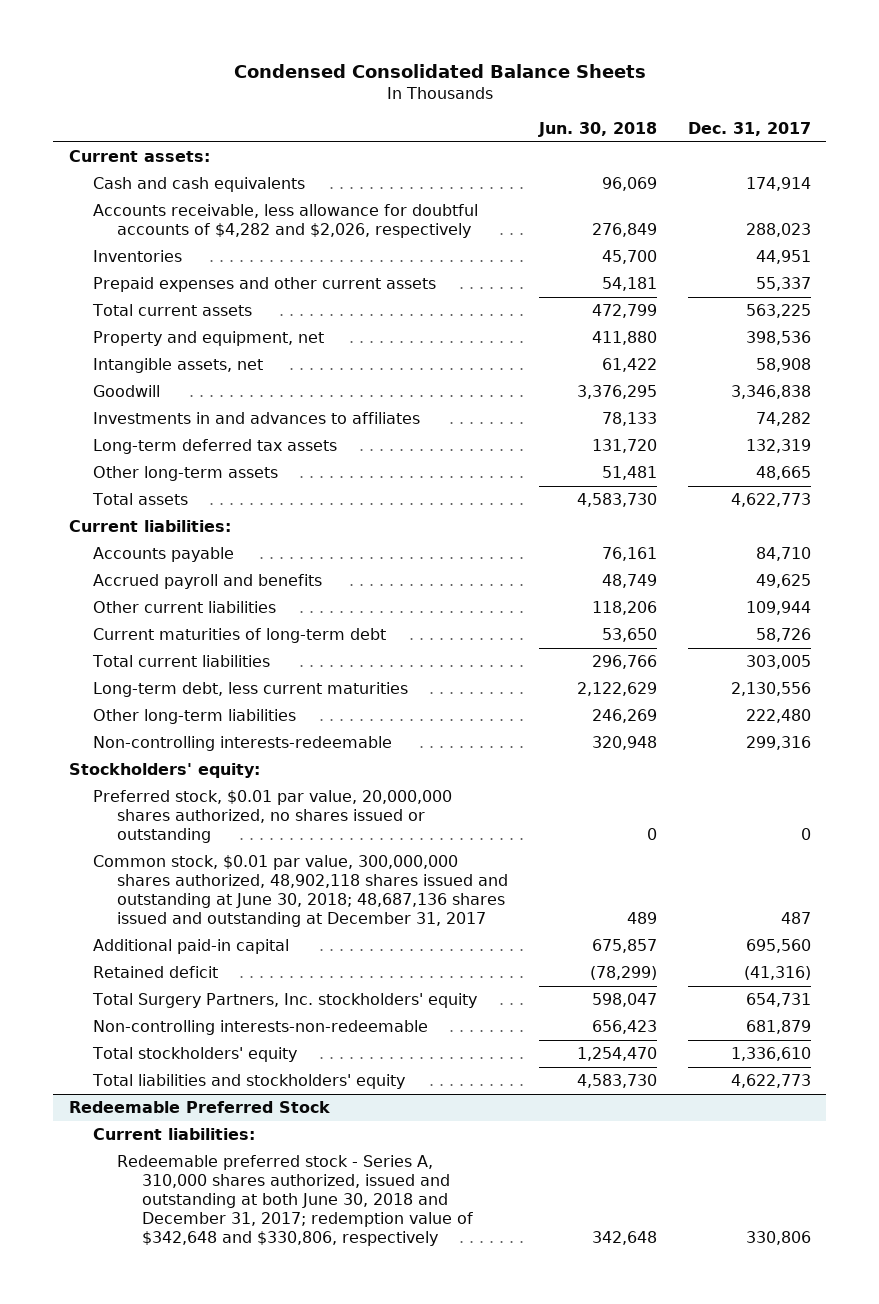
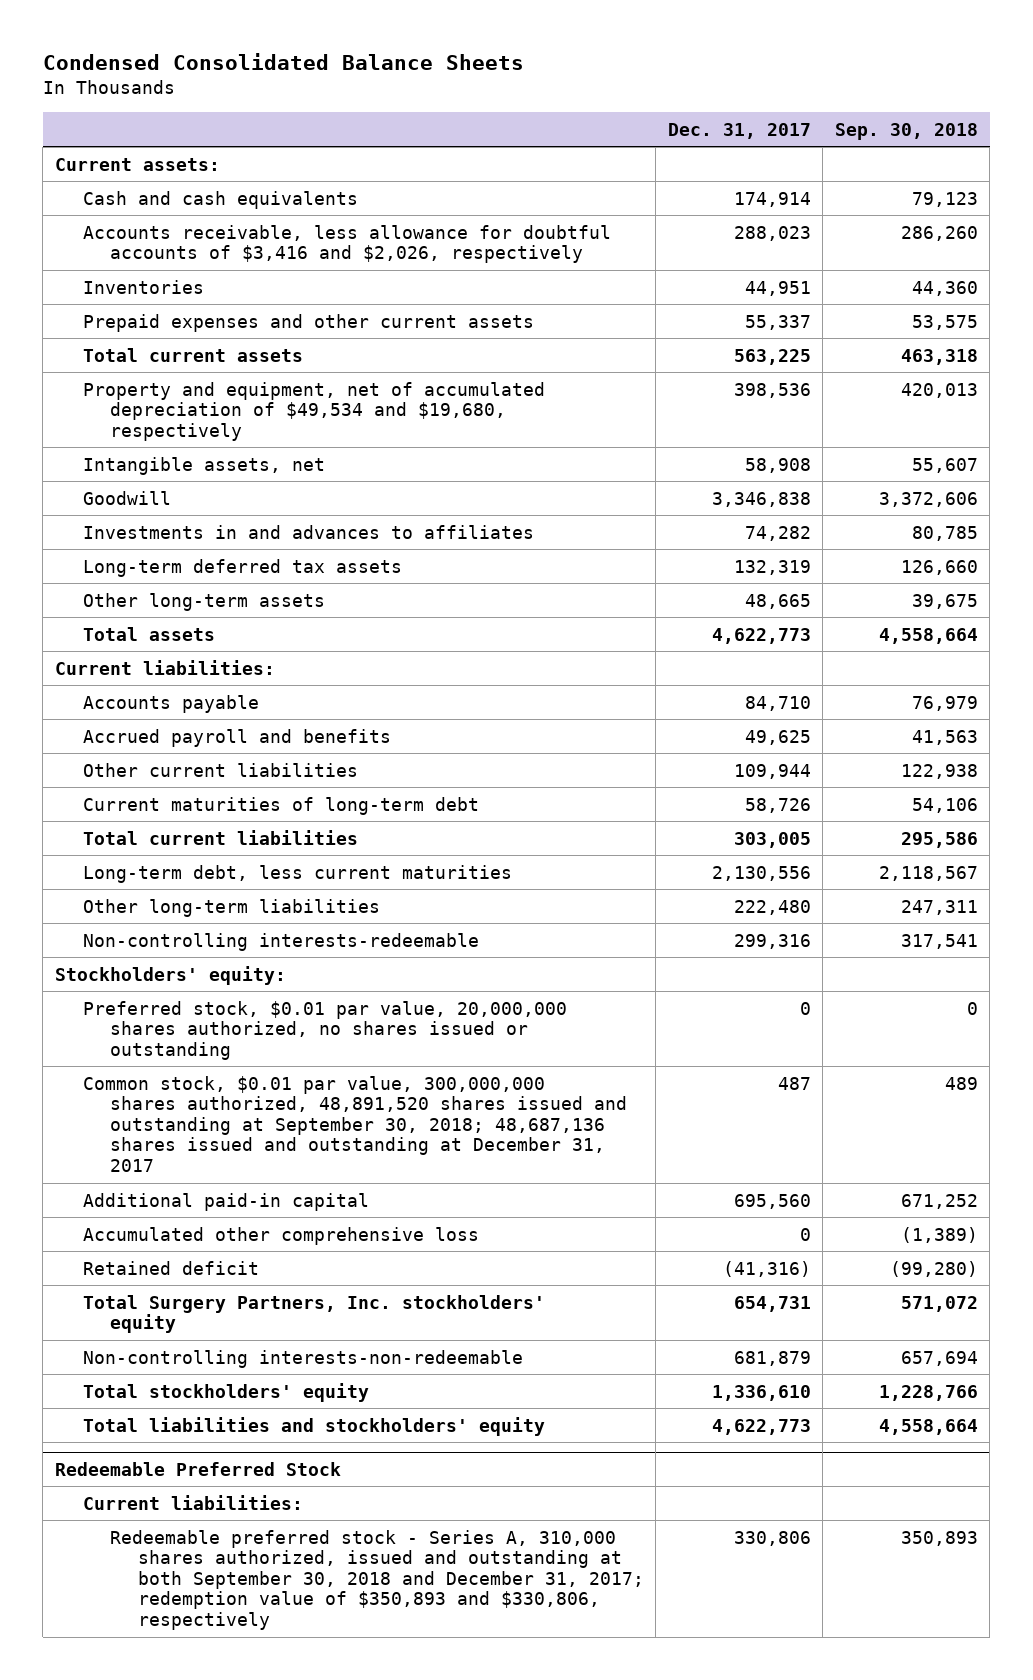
[537,121,657,137] Jun. 30, 2018 -> none
none -> [834,122,978,140] Sep. 30, 2018
[92,204,478,239] Accounts receivable, less allowance for doubtful accounts of $4,282 and $2,026, respectively -> [82,224,611,264] Accounts receivable, less allowance for doubtful accounts of $3,416 and $2,026, respectively
[92,331,324,347] Property and equipment, net -> [82,381,545,441] Property and equipment, net of accumulated depreciation of $49,534 and $19,680, respectively
[92,855,509,928] Common stock, $0.01 par value, 300,000,000 shares authorized, 48,902,118 shares issued and outstanding at June 30, 2018; 48,687,136 shares issued and outstanding at December 31, 2017 -> [82,1075,628,1173] Common stock, $0.01 par value, 300,000,000 shares authorized, 48,891,520 shares issued and outstanding at September 30, 2018; 48,687,136 shares issued and outstanding at December 31, 2017
none -> [82,1226,479,1245] Accumulated other comprehensive loss
[117,1155,473,1247] Redeemable preferred stock - Series A, 310,000 shares authorized, issued and outstanding at both June 30, 2018 and December 31, 2017; redemption value of $342,648 and $330,806, respectively -> [110,1529,644,1631] Redeemable preferred stock - Series A, 310,000 shares authorized, issued and outstanding at both September 30, 2018 and December 31, 2017; redemption value of $350,893 and $330,806, respectively

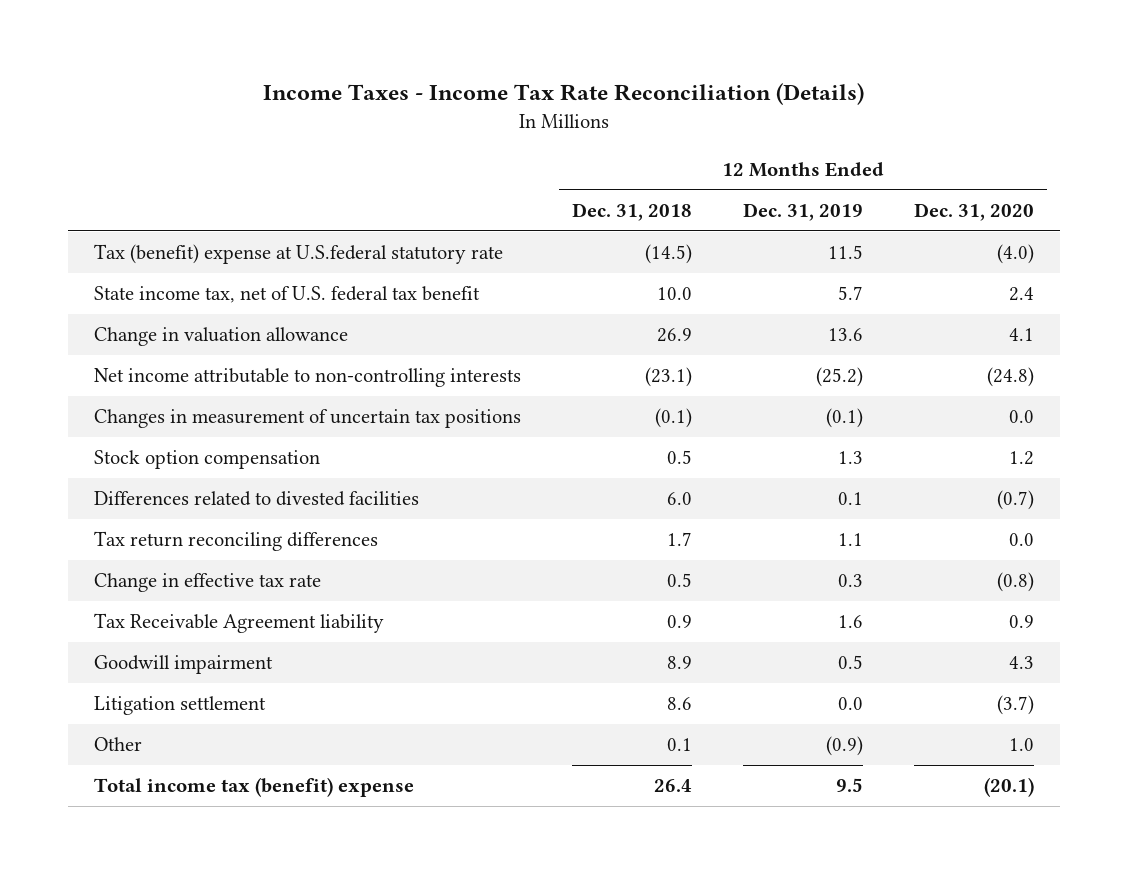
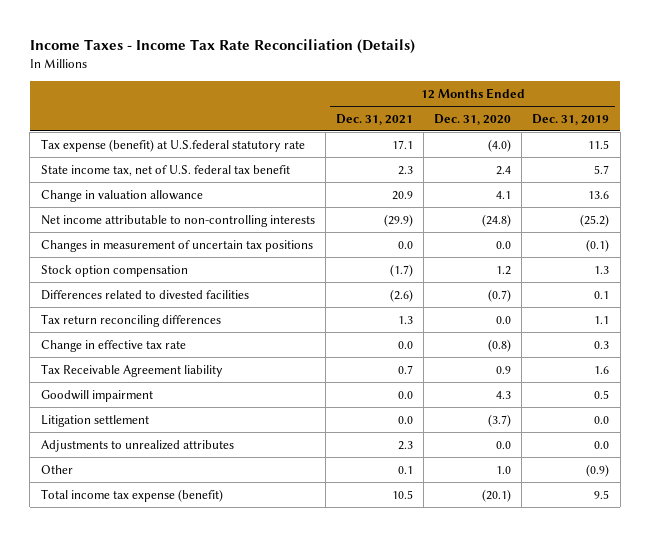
[572,202,693,221] Dec. 31, 2018 -> none
none -> [335,113,413,125] Dec. 31, 2021
[93,244,503,265] Tax (benefit) expense at U.S.federal statutory rate -> [40,138,305,152] Tax expense (benefit) at U.S.federal statutory rate
none -> [40,439,234,452] Adjustments to unrealized attributes
[93,777,414,798] Total income tax (benefit) expense -> [40,488,223,502] Total income tax expense (benefit)

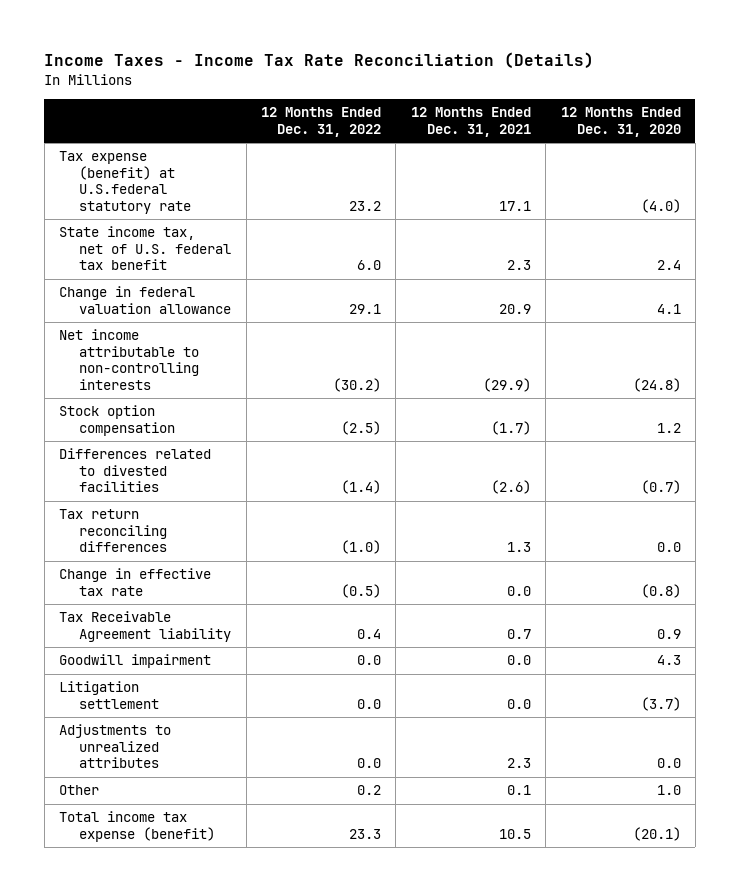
[532,113,610,125] Dec. 31, 2019 -> none
none -> [261,107,382,137] 12 Months Ended Dec. 31, 2022
[40,189,203,202] Change in valuation allowance -> [59,286,232,314] Change in federal valuation allowance
[40,239,313,252] Changes in measurement of uncertain tax positions -> none

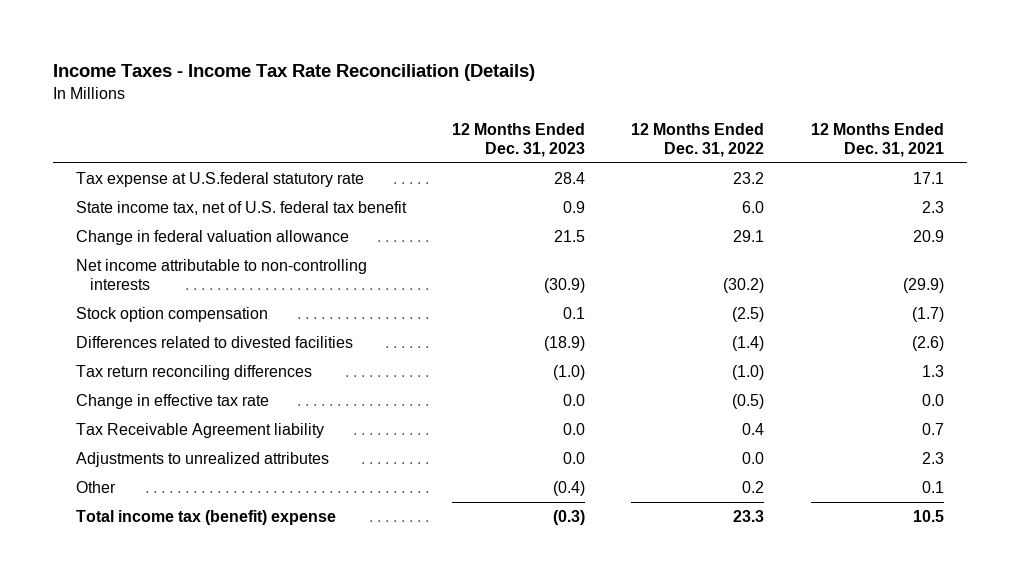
[560,107,681,137] 12 Months Ended Dec. 31, 2020 -> none
none -> [452,122,586,157] 12 Months Ended Dec. 31, 2023
[59,151,192,214] Tax expense (benefit) at U.S.federal statutory rate -> [75,171,364,187] Tax expense at U.S.federal statutory rate
[59,654,212,669] Goodwill impairment -> none
[59,681,160,709] Litigation settlement -> none
[59,811,216,842] Total income tax expense (benefit) -> [75,509,336,525] Total income tax (benefit) expense

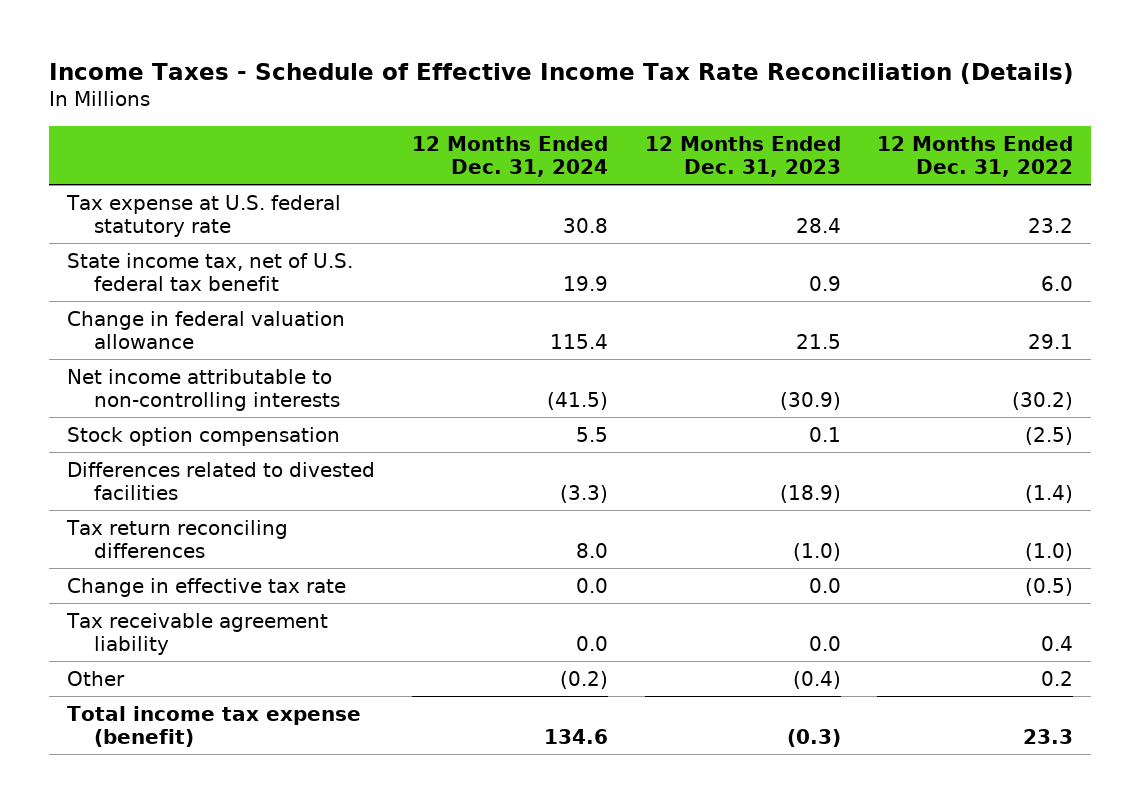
[52,64,535,82] Income Taxes - Income Tax Rate Reconciliation (Details) -> [49,62,1075,84] Income Taxes - Schedule of Effective Income Tax Rate Reconciliation (Details)
[810,122,944,157] 12 Months Ended Dec. 31, 2021 -> none
none -> [411,135,608,178] 12 Months Ended Dec. 31, 2024
[75,171,364,187] Tax expense at U.S.federal statutory rate -> [66,194,342,238] Tax expense at U.S. federal statutory rate
[75,451,329,467] Adjustments to unrealized attributes -> none
[75,422,324,438] Tax Receivable Agreement liability -> [66,612,329,656] Tax receivable agreement liability
[75,509,336,525] Total income tax (benefit) expense -> [67,705,362,748] Total income tax expense (benefit)

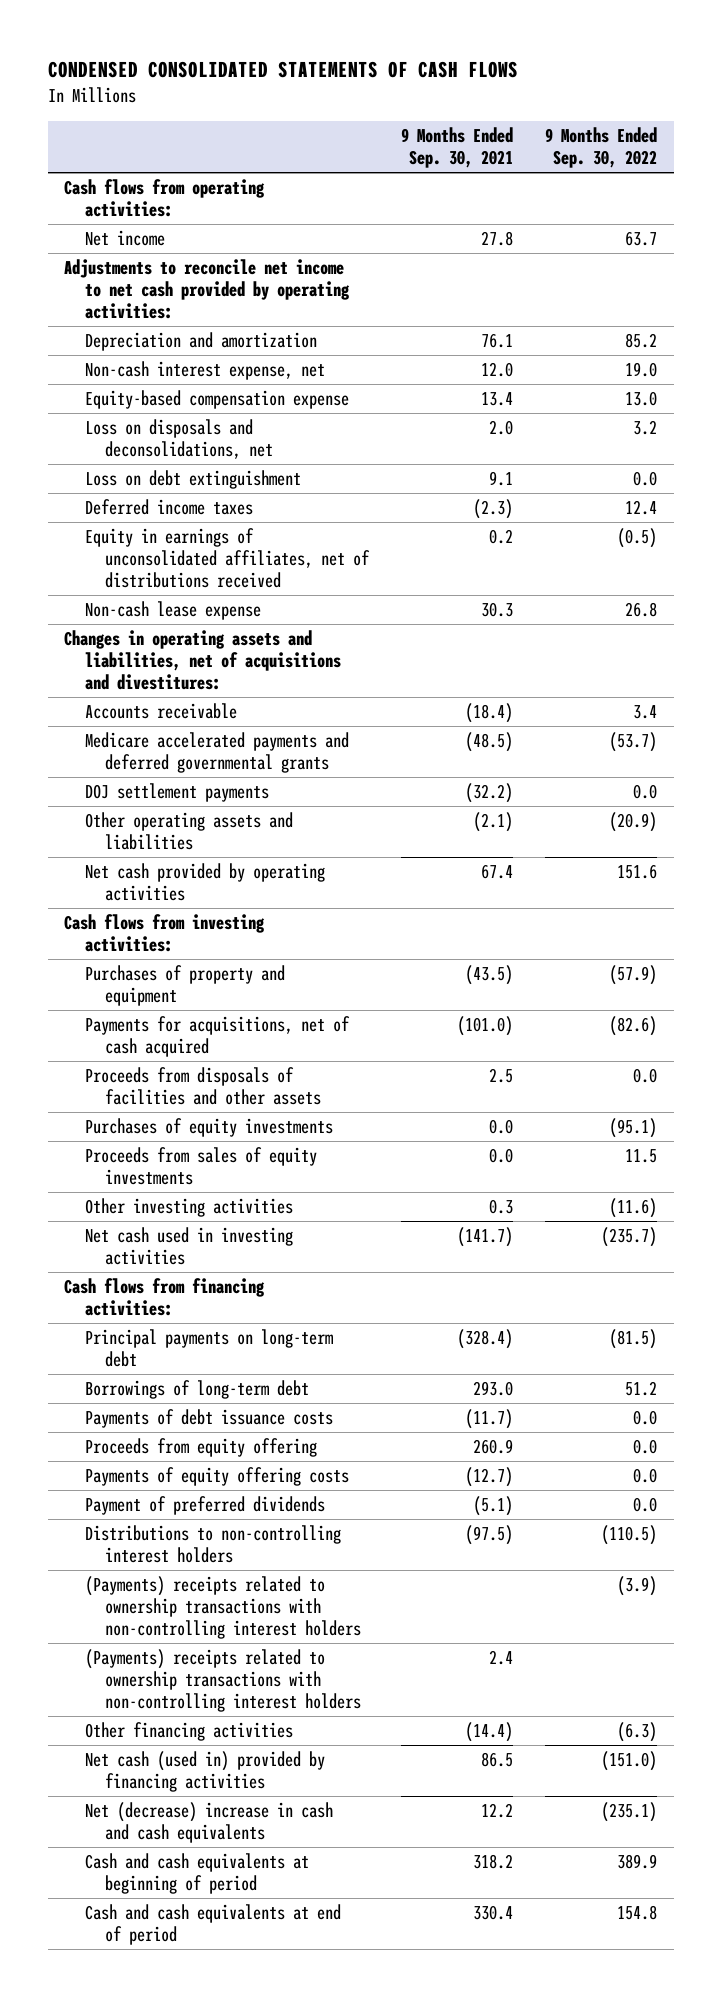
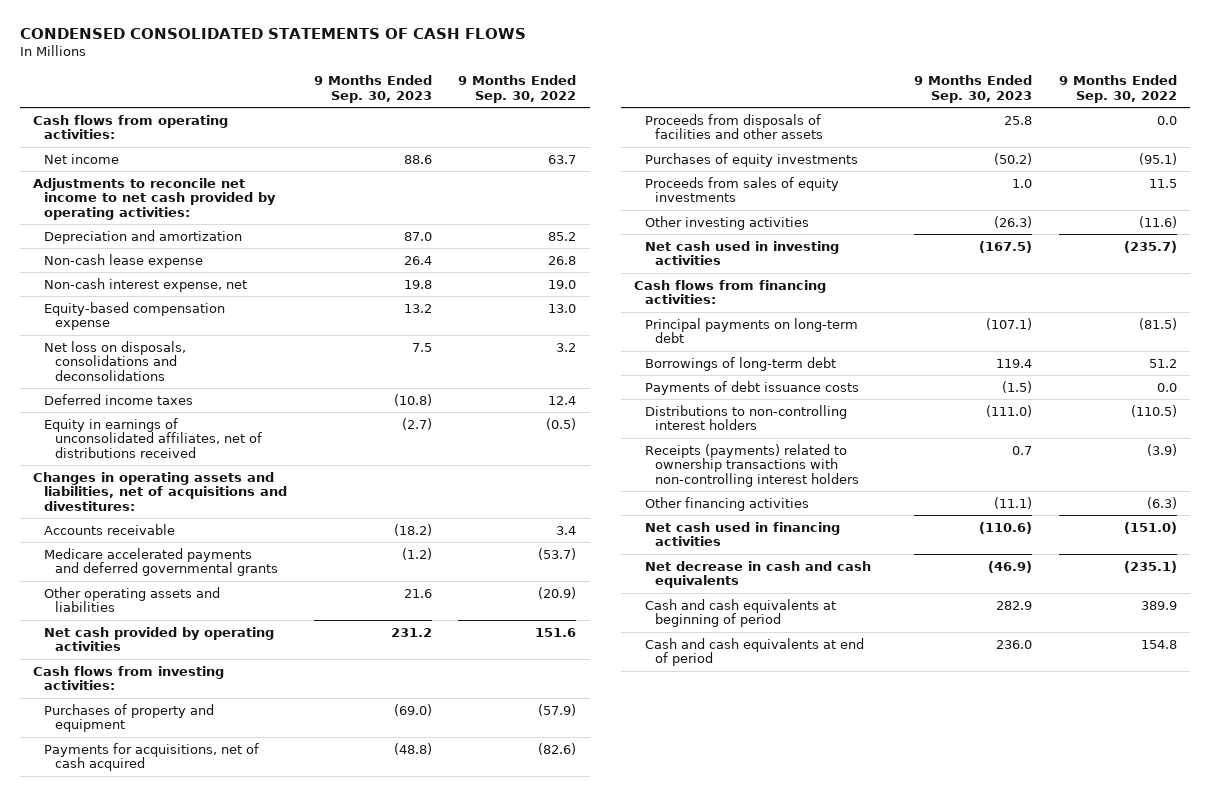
[401,126,514,168] 9 Months Ended Sep. 30, 2021 -> none
none -> [313,75,432,103] 9 Months Ended Sep. 30, 2023
[84,601,261,621] Non-cash lease expense -> [44,253,204,268] Non-cash lease expense
[84,470,301,490] Loss on debt extinguishment -> none
[84,419,273,460] Loss on disposals and deconsolidations, net -> [44,340,187,381] Net loss on disposals, consolidations and deconsolidations
[84,783,269,803] DOJ settlement payments -> none
[84,1438,317,1458] Proceeds from equity offering -> none
[84,1467,349,1487] Payments of equity offering costs -> none
[84,1496,325,1516] Payment of preferred dividends -> none
[84,1649,361,1712] (Payments) receipts related to ownership transactions with non-controlling interest holders -> none
[84,1576,361,1639] (Payments) receipts related to ownership transactions with non-controlling interest holders -> [644,443,860,487] Receipts (payments) related to ownership transactions with non-controlling interest holders
[84,1751,325,1793] Net cash (used in) provided by financing activities -> [644,521,840,547] Net cash used in financing activities
[84,1802,333,1844] Net (decrease) increase in cash and cash equivalents -> [644,560,871,589] Net decrease in cash and cash equivalents

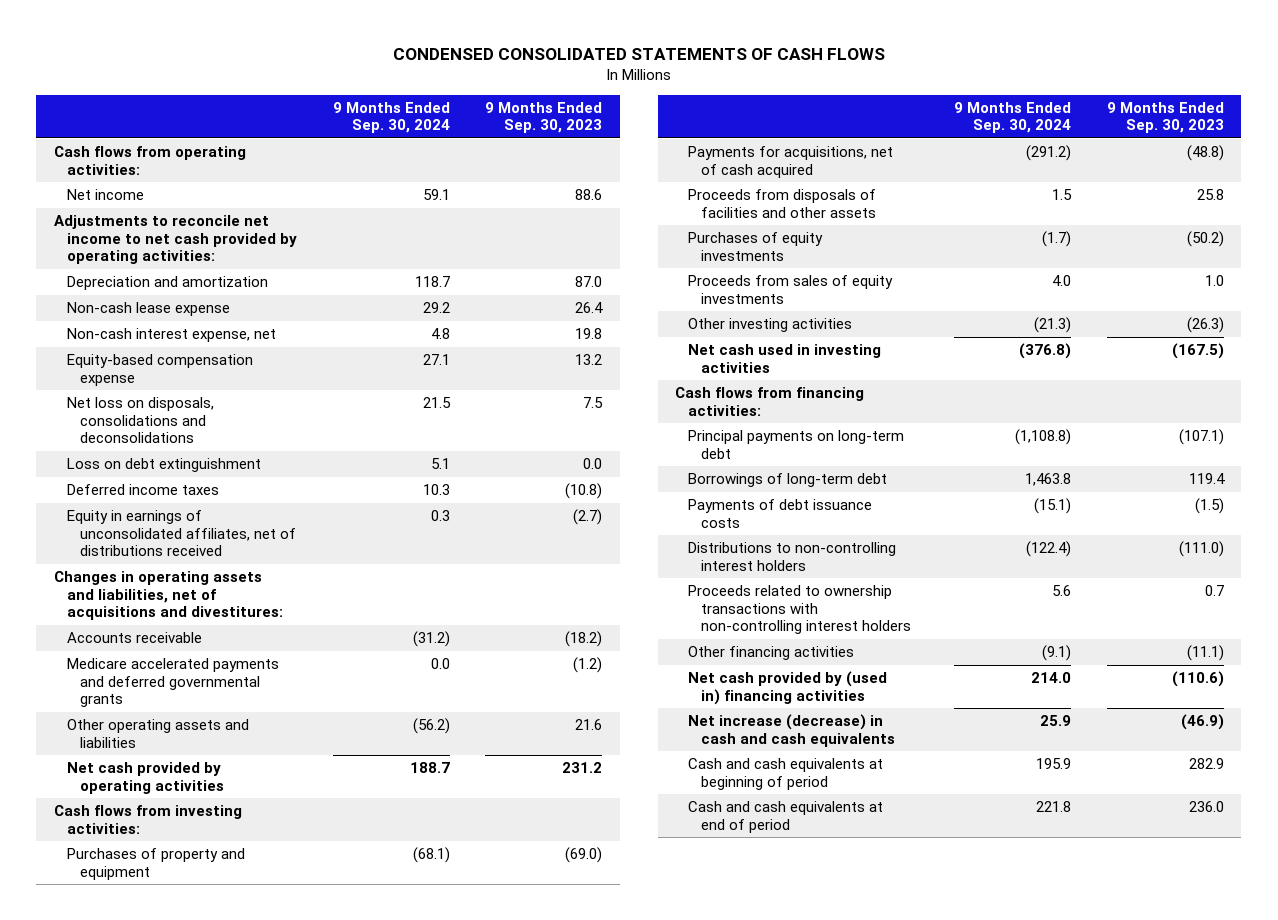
[458,75,577,103] 9 Months Ended Sep. 30, 2022 -> none
none -> [332,101,450,134] 9 Months Ended Sep. 30, 2024
none -> [67,458,262,473] Loss on debt extinguishment
[644,443,860,487] Receipts (payments) related to ownership transactions with non-controlling interest holders -> [688,585,912,635] Proceeds related to ownership transactions with non-controlling interest holders
[644,521,840,547] Net cash used in financing activities -> [688,671,888,705] Net cash provided by (used in) financing activities
[644,560,871,589] Net decrease in cash and cash equivalents -> [688,714,896,747] Net increase (decrease) in cash and cash equivalents

